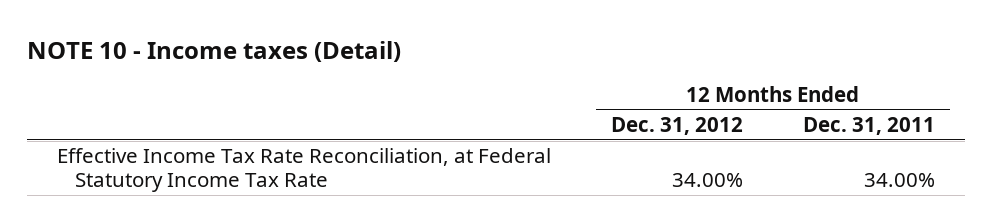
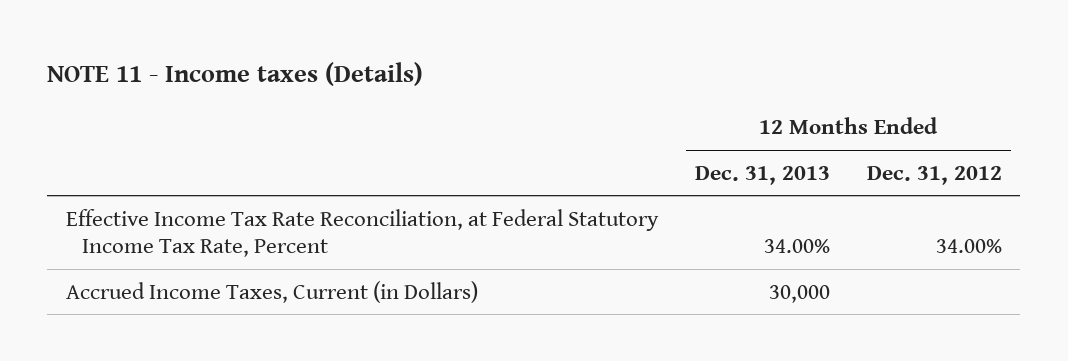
[27,41,402,63] NOTE 10 - Income taxes (Detail) -> [47,62,424,87] NOTE 11 - Income taxes (Details)
[803,117,936,136] Dec. 31, 2011 -> none
none -> [694,165,830,185] Dec. 31, 2013
[57,148,552,193] Effective Income Tax Rate Reconciliation, at Federal Statutory Income Tax Rate -> [65,208,659,257] Effective Income Tax Rate Reconciliation, at Federal Statutory Income Tax Rate, Percent
none -> [65,280,478,303] Accrued Income Taxes, Current (in Dollars)

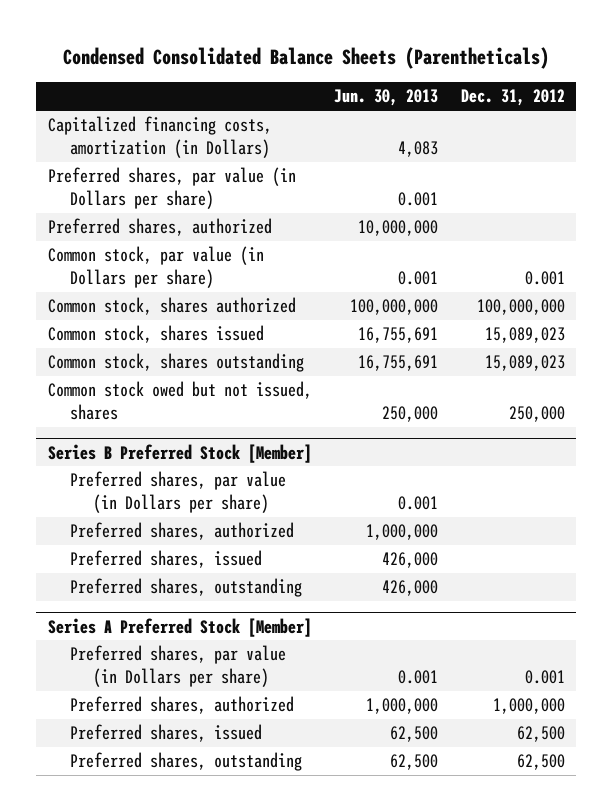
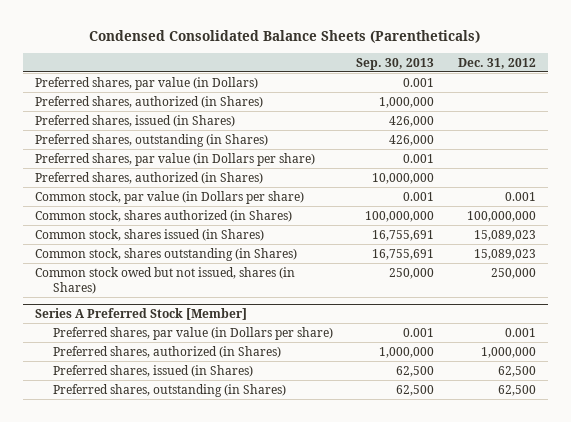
[334,89,439,107] Jun. 30, 2013 -> none
none -> [356,57,435,70] Sep. 30, 2013
[47,116,272,158] Capitalized financing costs, amortization (in Dollars) -> none
none -> [34,76,258,90] Preferred shares, par value (in Dollars)
none -> [34,95,263,108] Preferred shares, authorized (in Shares)
none -> [34,114,235,127] Preferred shares, issued (in Shares)
none -> [34,133,268,147] Preferred shares, outstanding (in Shares)
[47,218,272,237] Preferred shares, authorized -> [34,171,263,184] Preferred shares, authorized (in Shares)
[47,443,312,463] Series B Preferred Stock [Member] -> none
[70,471,287,513] Preferred shares, par value (in Dollars per share) -> none
[70,522,295,541] Preferred shares, authorized -> none
[70,550,263,569] Preferred shares, issued -> none
[70,578,303,598] Preferred shares, outstanding -> none
[47,297,296,316] Common stock, shares authorized -> [34,209,292,222] Common stock, shares authorized (in Shares)
[47,325,264,344] Common stock, shares issued -> [34,228,264,241] Common stock, shares issued (in Shares)
[47,353,304,373] Common stock, shares outstanding -> [34,247,297,261] Common stock, shares outstanding (in Shares)
[47,381,312,420] Common stock owed but not issued, shares -> [34,266,295,294] Common stock owed but not issued, shares (in Shares)
[70,696,295,715] Preferred shares, authorized -> [52,345,281,358] Preferred shares, authorized (in Shares)
[70,724,263,743] Preferred shares, issued -> [52,364,253,377] Preferred shares, issued (in Shares)
[70,752,303,772] Preferred shares, outstanding -> [52,383,286,397] Preferred shares, outstanding (in Shares)

